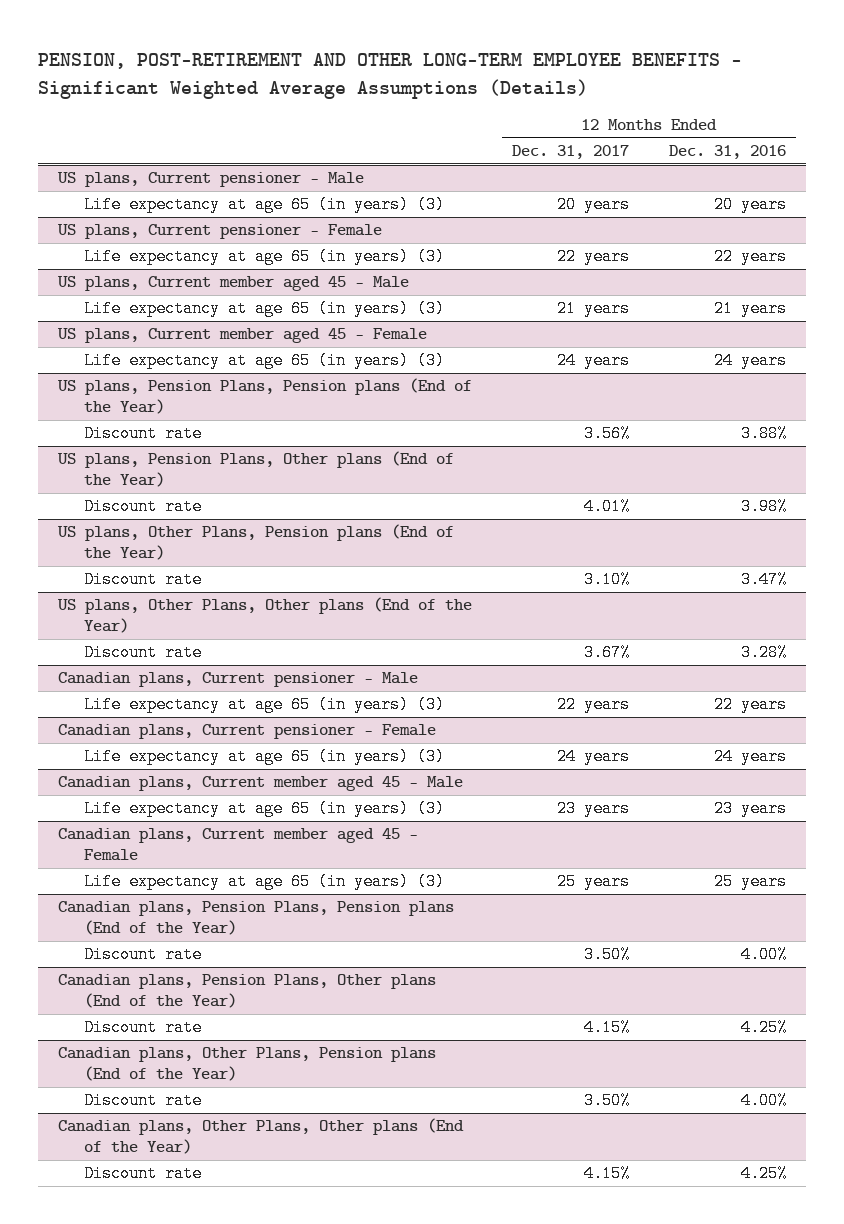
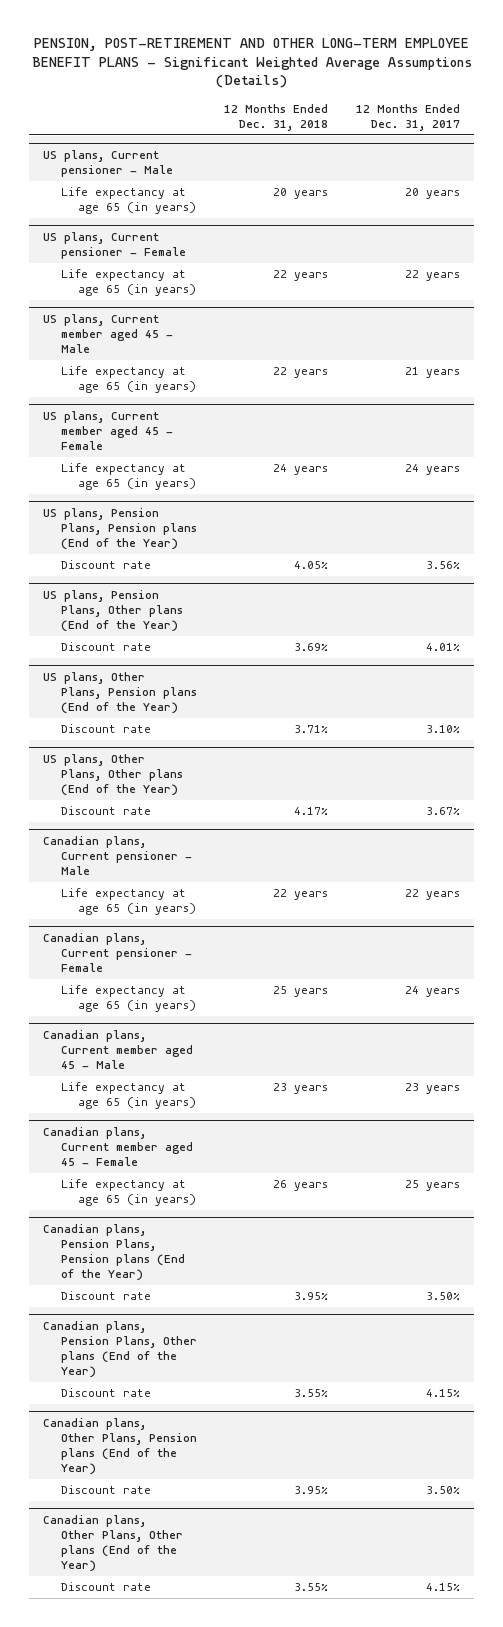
[38,53,743,99] PENSION, POST-RETIREMENT AND OTHER LONG-TERM EMPLOYEE BENEFITS - Significant Weighted Average Assumptions (Details) -> [31,37,472,89] PENSION, POST-RETIREMENT AND OTHER LONG-TERM EMPLOYEE BENEFIT PLANS - Significant Weighted Average Assumptions (Details)
[668,145,786,160] Dec. 31, 2016 -> none
none -> [224,103,329,131] 12 Months Ended Dec. 31, 2018
[83,196,445,214] Life expectancy at age 65 (in years) (3) -> [60,187,197,215] Life expectancy at age 65 (in years)
[83,248,445,266] Life expectancy at age 65 (in years) (3) -> [60,269,197,297] Life expectancy at age 65 (in years)
[83,300,445,318] Life expectancy at age 65 (in years) (3) -> [60,366,197,394] Life expectancy at age 65 (in years)
[83,352,445,370] Life expectancy at age 65 (in years) (3) -> [60,463,197,491] Life expectancy at age 65 (in years)
[83,696,445,714] Life expectancy at age 65 (in years) (3) -> [60,888,197,916] Life expectancy at age 65 (in years)
[83,748,445,766] Life expectancy at age 65 (in years) (3) -> [60,985,197,1013] Life expectancy at age 65 (in years)
[83,800,445,818] Life expectancy at age 65 (in years) (3) -> [60,1082,197,1110] Life expectancy at age 65 (in years)
[83,873,445,891] Life expectancy at age 65 (in years) (3) -> [60,1179,197,1207] Life expectancy at age 65 (in years)

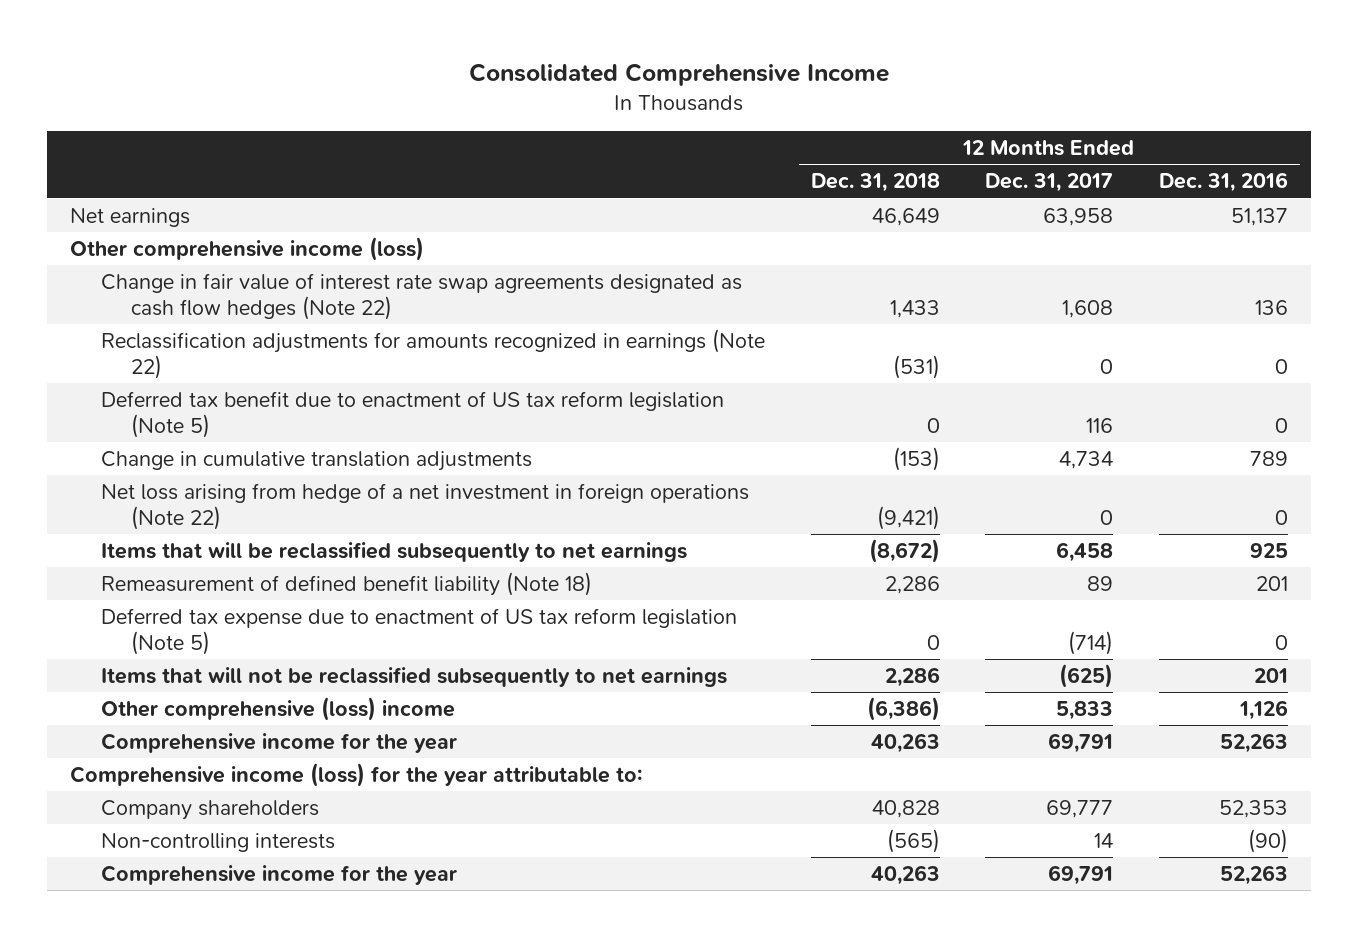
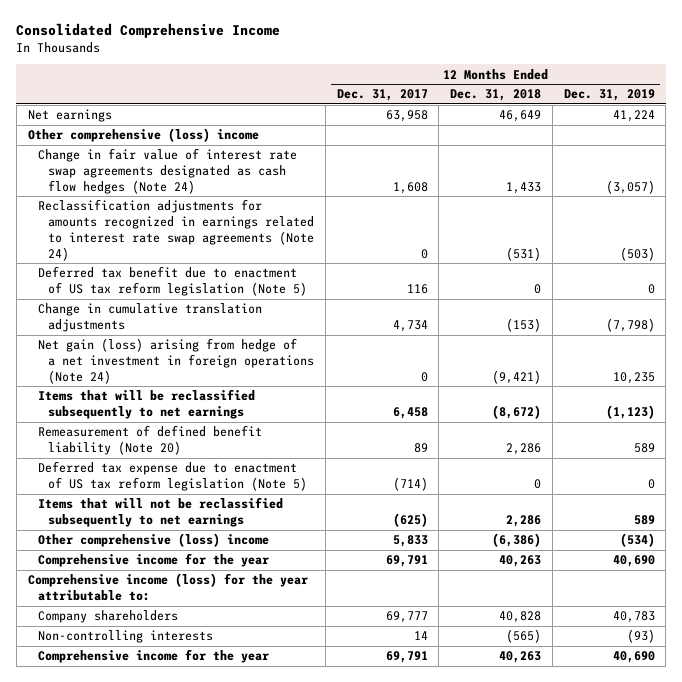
[1159,172,1289,193] Dec. 31, 2016 -> none
none -> [563,89,655,102] Dec. 31, 2019
[70,236,425,261] Other comprehensive income (loss) -> [27,128,259,143] Other comprehensive (loss) income
[100,272,742,321] Change in fair value of interest rate swap agreements designated as cash flow hedges (Note 22) -> [37,148,297,194] Change in fair value of interest rate swap agreements designated as cash flow hedges (Note 24)
[100,328,765,380] Reclassification adjustments for amounts recognized in earnings (Note 22) -> [37,199,315,261] Reclassification adjustments for amounts recognized in earnings related to interest rate swap agreements (Note 24)
[100,482,749,531] Net loss arising from hedge of a net investment in foreign operations (Note 22) -> [37,338,315,384] Net gain (loss) arising from hedge of a net investment in foreign operations (Note 24)
[100,571,592,596] Remeasurement of defined benefit liability (Note 18) -> [37,425,262,456] Remeasurement of defined benefit liability (Note 20)

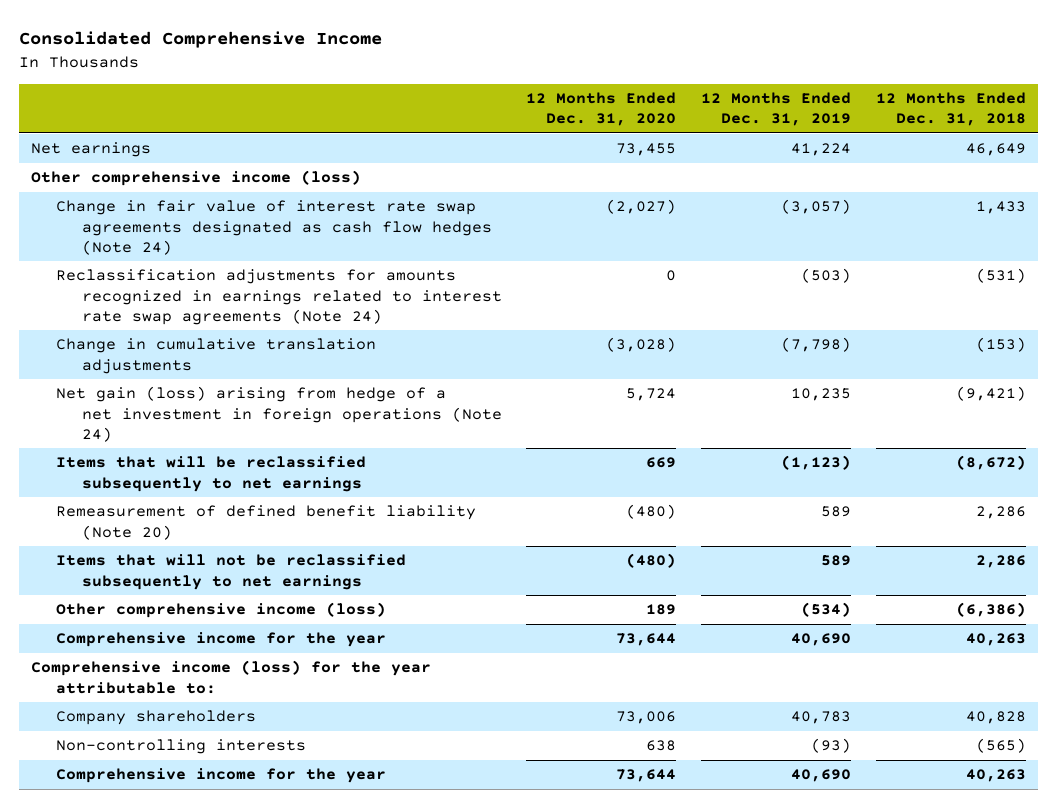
[336,89,428,102] Dec. 31, 2017 -> none
none -> [526,91,677,127] 12 Months Ended Dec. 31, 2020
[27,128,259,143] Other comprehensive (loss) income -> [30,170,361,187] Other comprehensive income (loss)
[37,266,308,297] Deferred tax benefit due to enactment of US tax reform legislation (Note 5) -> none
[37,461,308,492] Deferred tax expense due to enactment of US tax reform legislation (Note 5) -> none
[37,533,269,548] Other comprehensive (loss) income -> [56,602,387,619] Other comprehensive income (loss)

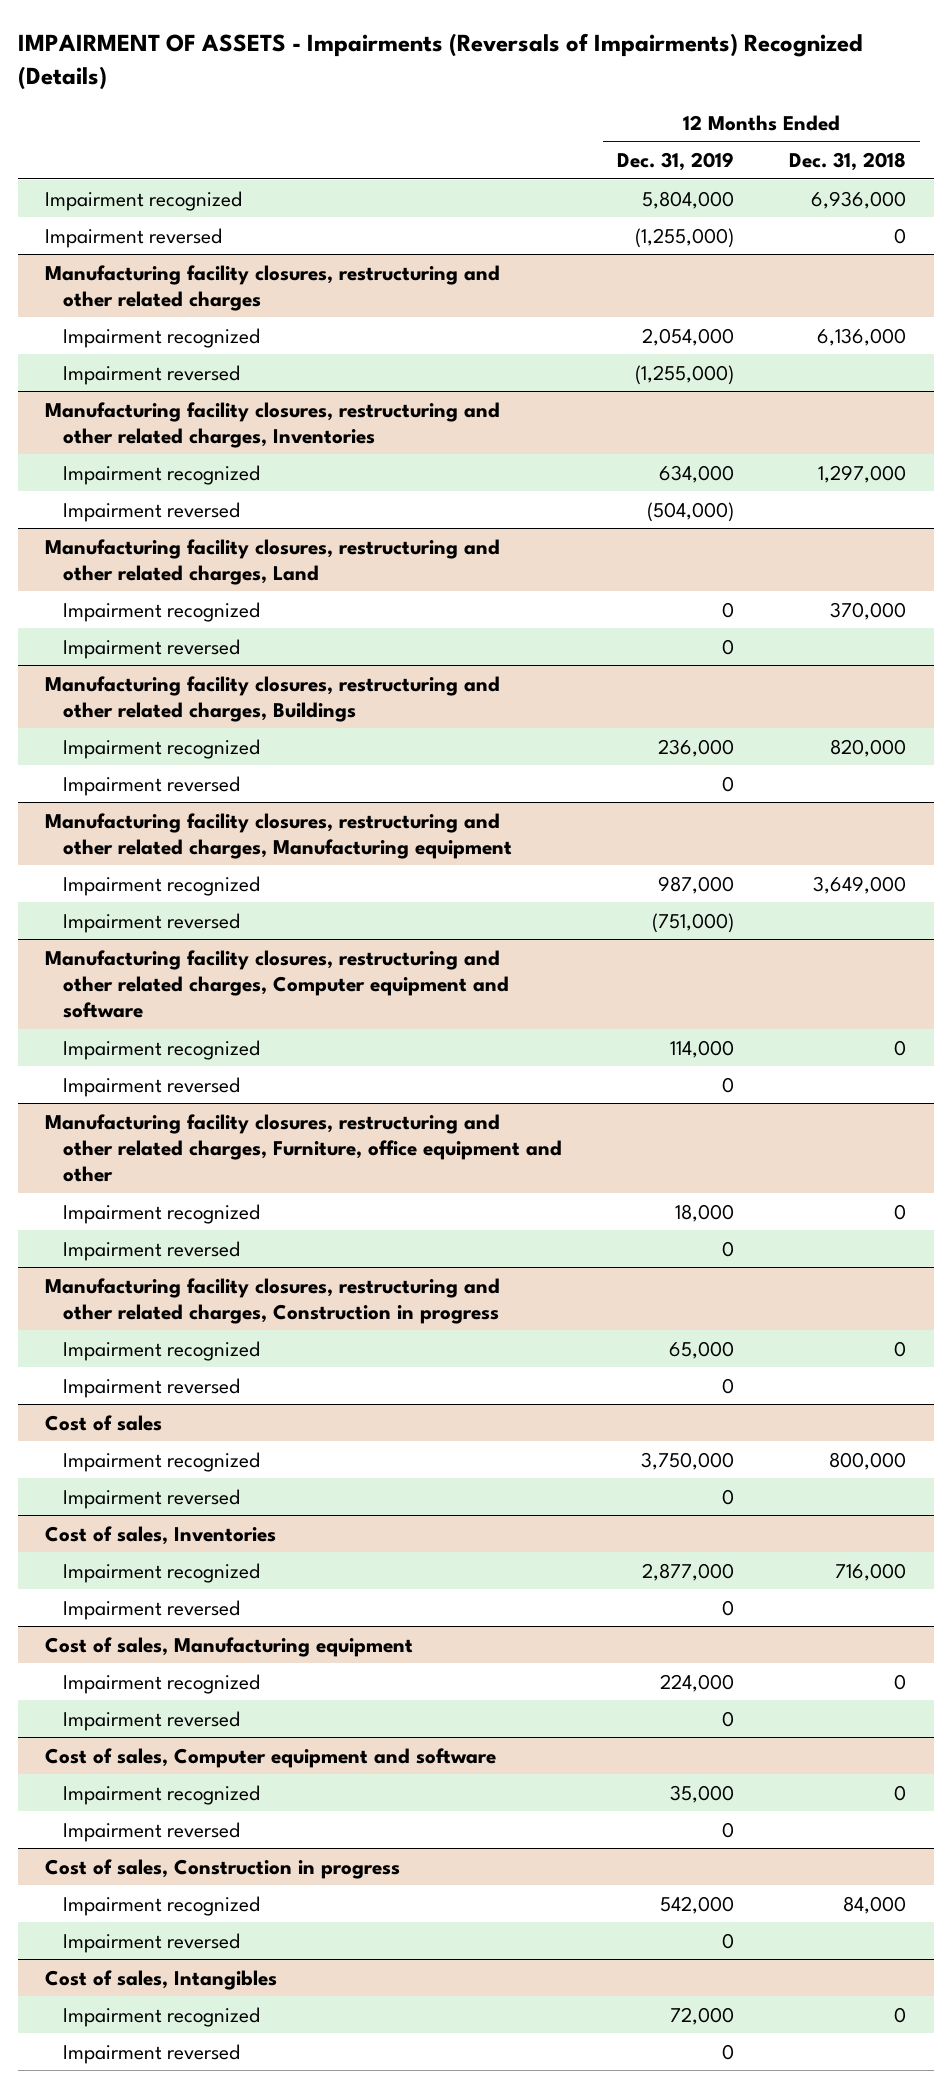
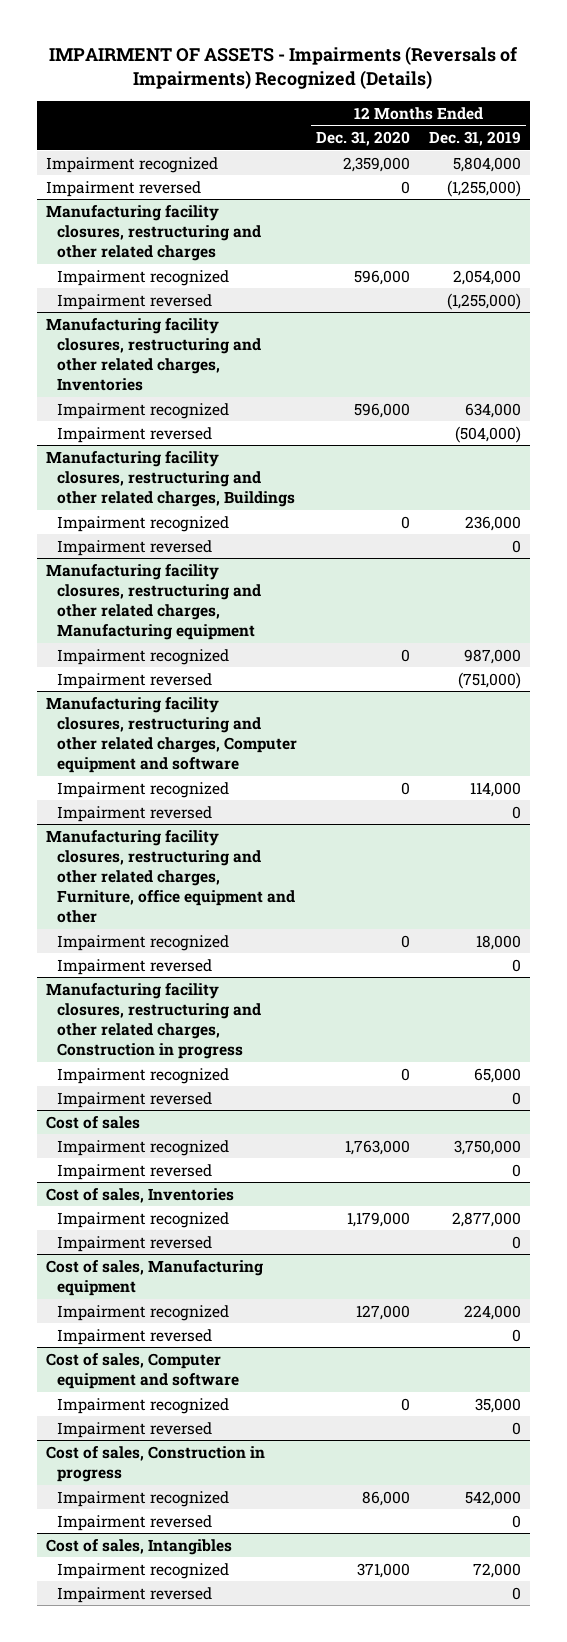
[789,152,907,172] Dec. 31, 2018 -> none
none -> [316,131,411,147] Dec. 31, 2020
[45,538,501,585] Manufacturing facility closures, restructuring and other related charges, Land -> none
[62,601,260,622] Impairment recognized -> none
[62,638,240,659] Impairment reversed -> none

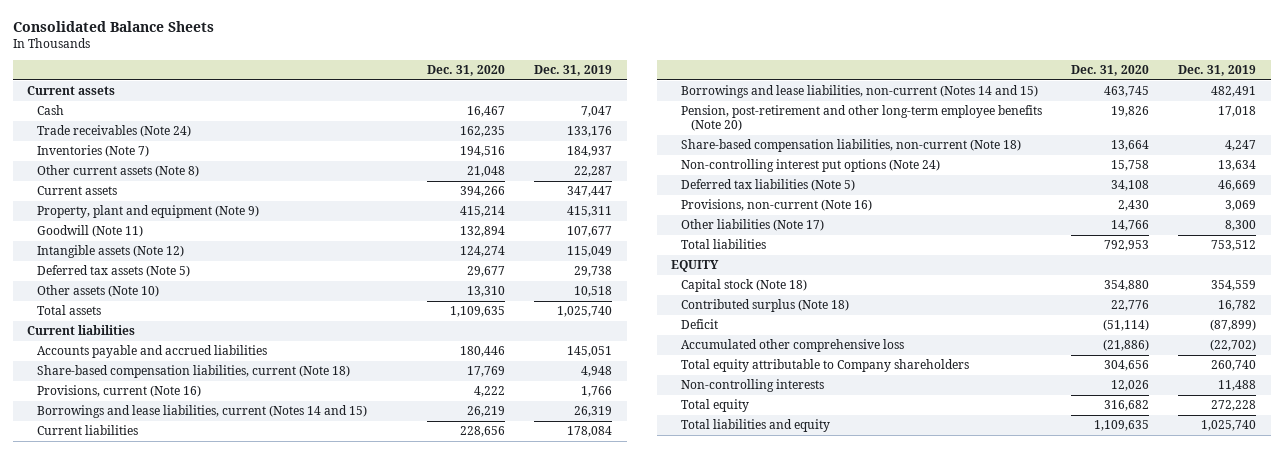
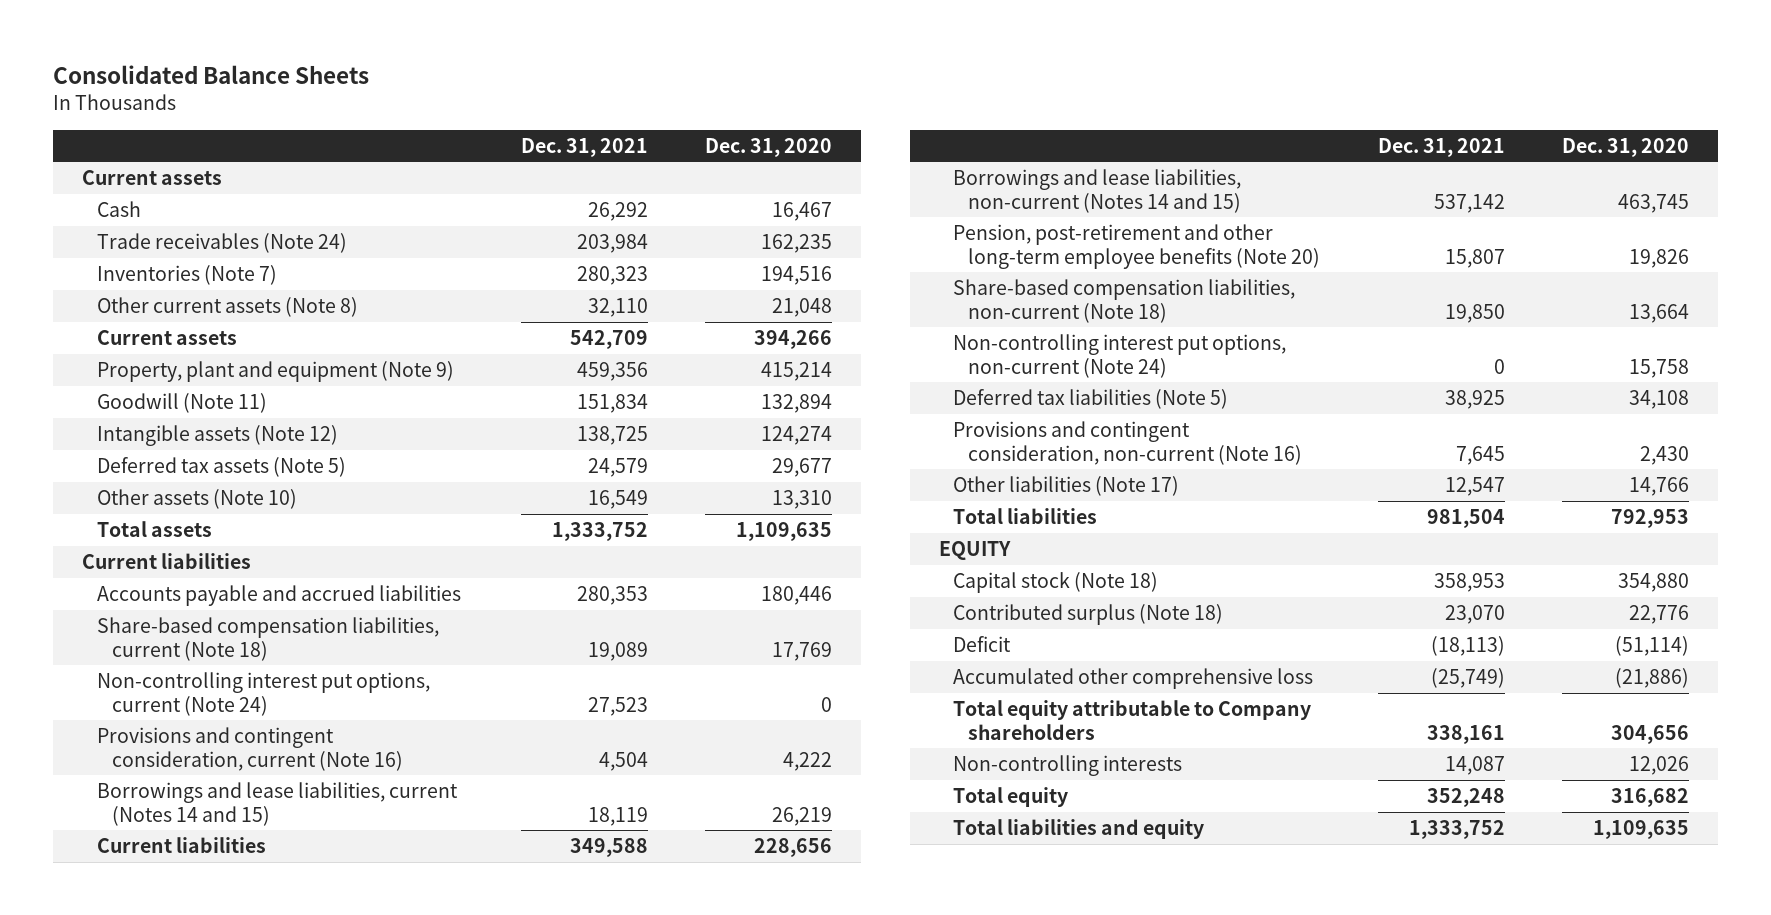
[534,65,613,77] Dec. 31, 2019 -> none
none -> [520,137,648,157] Dec. 31, 2021
none -> [96,671,430,716] Non-controlling interest put options, current (Note 24)
[37,385,202,398] Provisions, current (Note 16) -> [96,726,403,771] Provisions and contingent consideration, current (Note 16)
[681,159,941,173] Non-controlling interest put options (Note 24) -> [953,333,1287,378] Non-controlling interest put options, non-current (Note 24)
[681,199,873,212] Provisions, non-current (Note 16) -> [953,420,1303,465] Provisions and contingent consideration, non-current (Note 16)

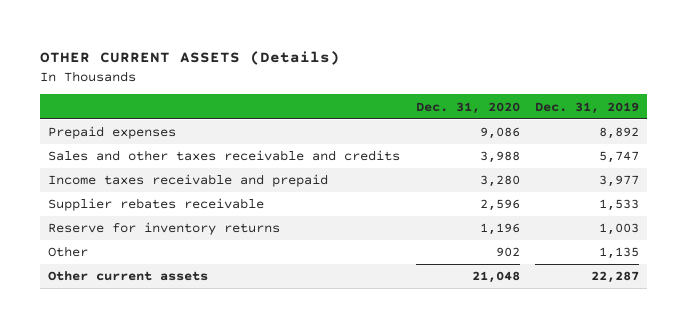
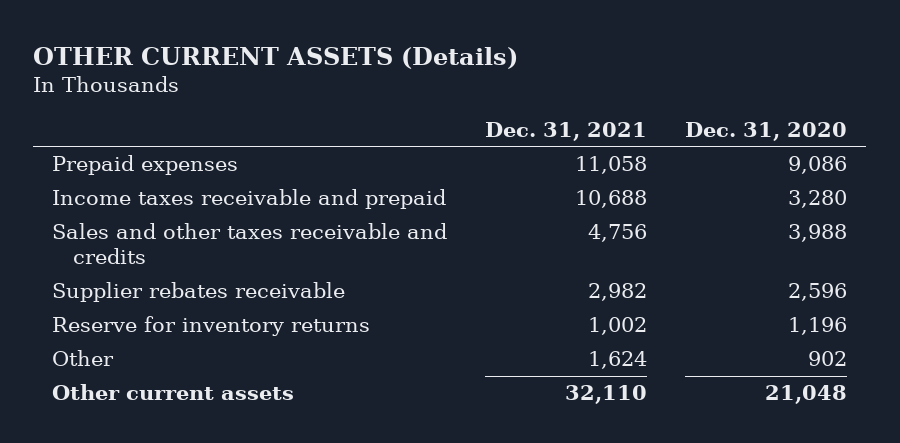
[535,101,640,114] Dec. 31, 2019 -> none
none -> [485,121,648,141] Dec. 31, 2021
[47,150,400,162] Sales and other taxes receivable and credits -> [52,223,448,265] Sales and other taxes receivable and credits

